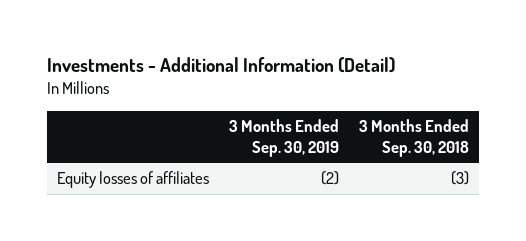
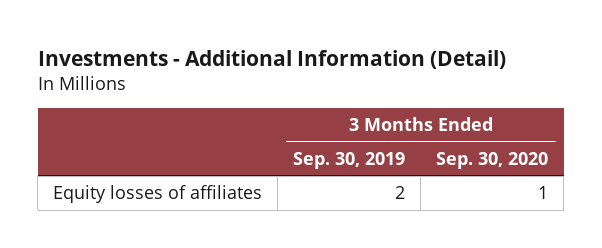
[358,119,469,157] 3 Months Ended Sep. 30, 2018 -> none
none -> [436,151,549,169] Sep. 30, 2020
[320,171,339,186] (2) -> [395,186,406,200] 2

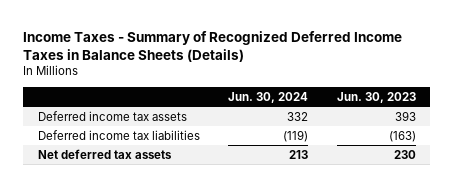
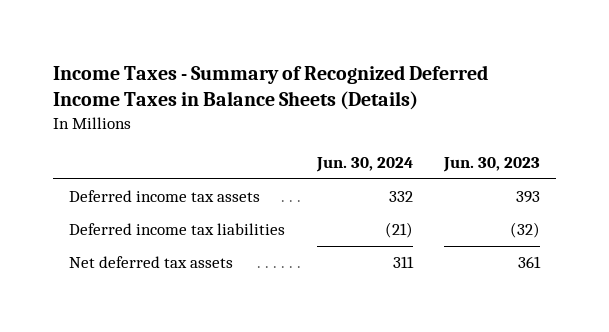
[283,129,309,142] (119) -> [384,222,413,239] (21)
[388,130,416,142] (163) -> [510,222,541,239] (32)
[289,149,309,159] 213 -> [392,256,414,269] 311
[393,149,416,159] 230 -> [518,256,542,269] 361

